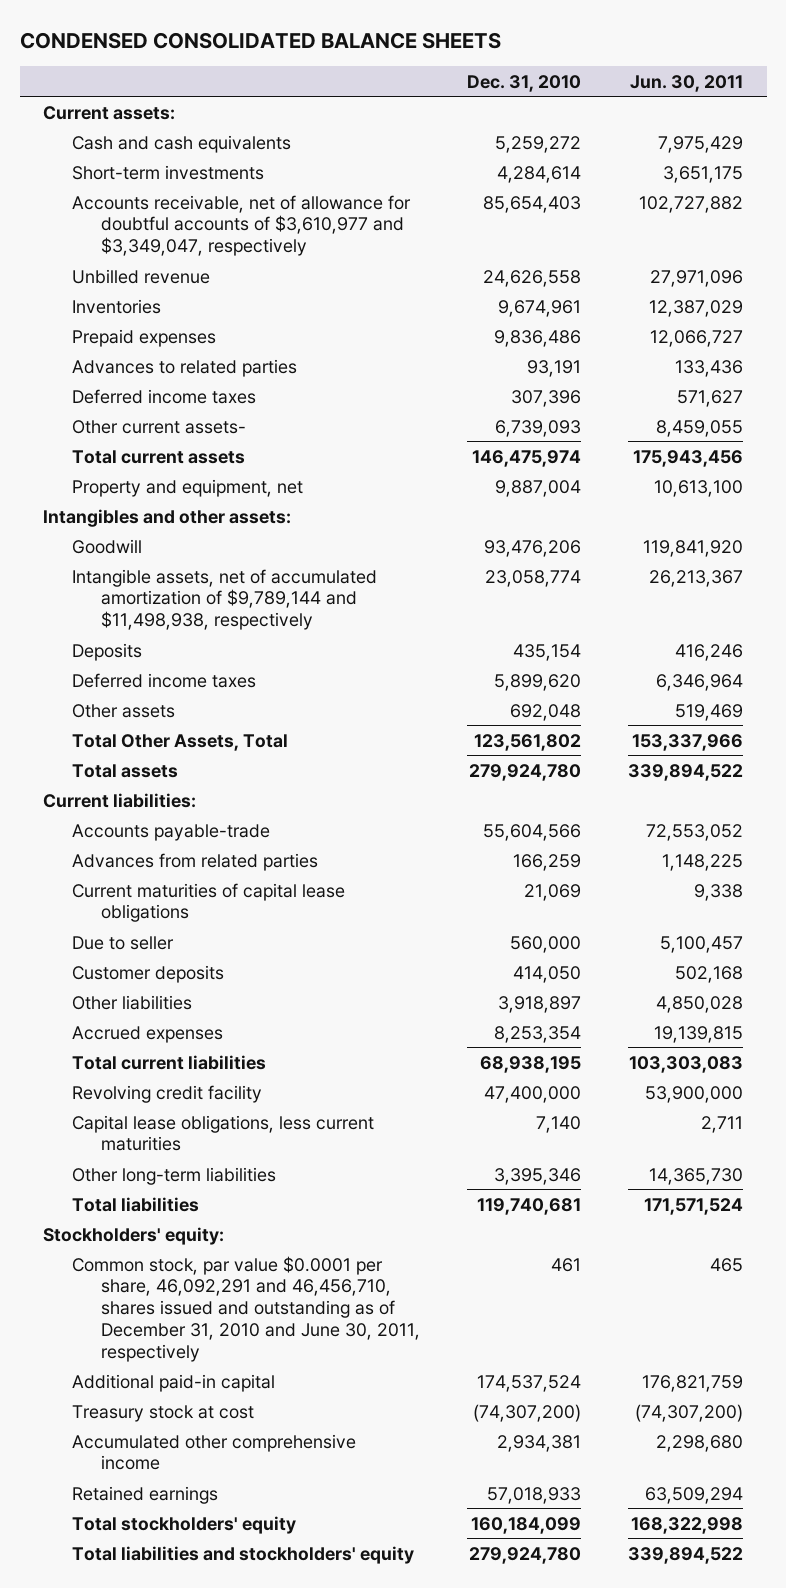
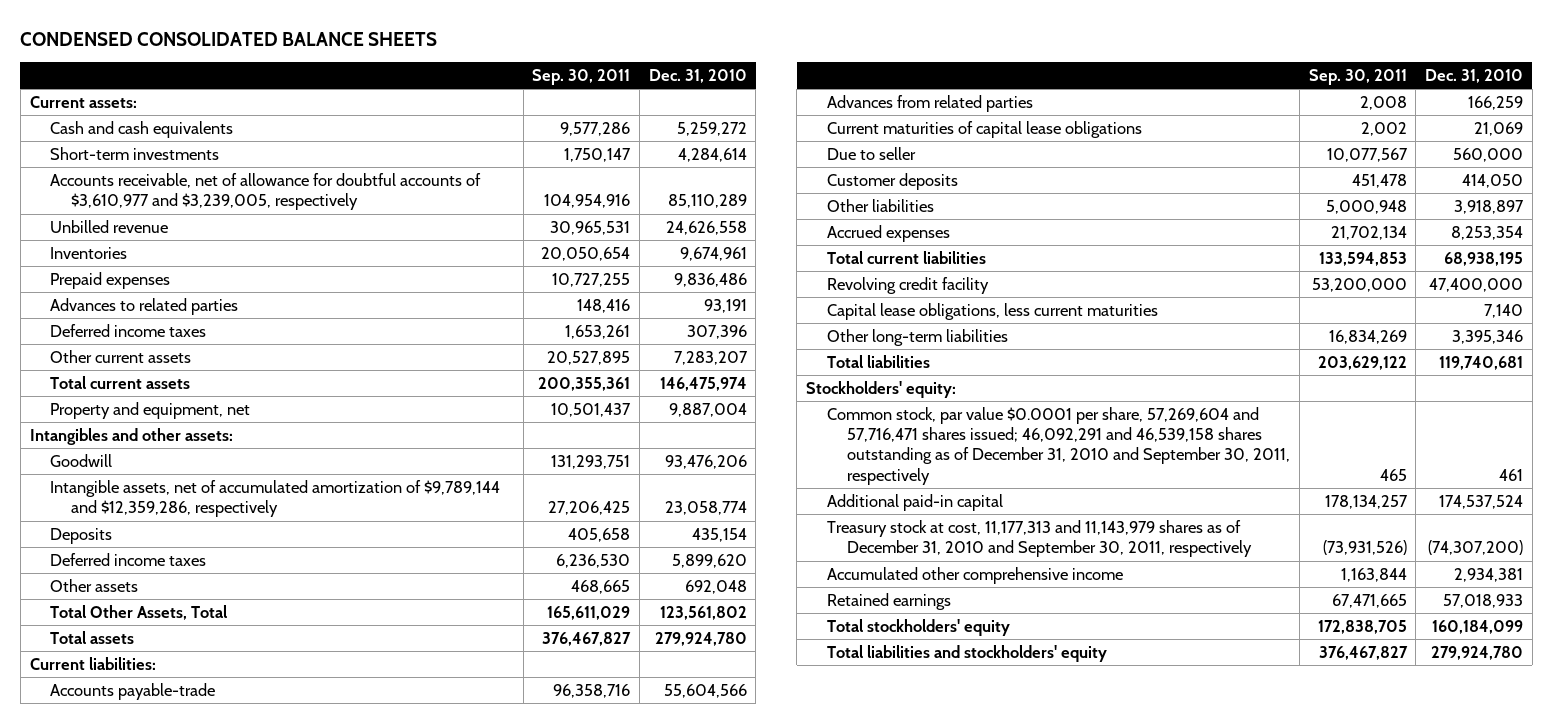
[630,74,744,92] Jun. 30, 2011 -> none
none -> [532,69,631,86] Sep. 30, 2011
[71,194,411,257] Accounts receivable, net of allowance for doubtful accounts of $3,610,977 and $3,349,047, respectively -> [50,172,482,211] Accounts receivable, net of allowance for doubtful accounts of $3,610,977 and $3,239,005, respectively
[483,195,582,213] 85,654,403 -> [667,194,747,209] 85,110,289
[71,419,246,434] Other current assets- -> [50,349,192,363] Other current assets
[495,419,582,437] 6,739,093 -> [673,350,748,365] 7,283,207
[71,568,377,631] Intangible assets, net of accumulated amortization of $9,789,144 and $11,498,938, respectively -> [50,479,501,518] Intangible assets, net of accumulated amortization of $9,789,144 and $12,359,286, respectively
[71,1255,420,1362] Common stock, par value $0.0001 per share, 46,092,291 and 46,456,710, shares issued and outstanding as of December 31, 2010 and June 30, 2011, respectively -> [826,406,1291,485] Common stock, par value $0.0001 per share, 57,269,604 and 57,716,471 shares issued; 46,092,291 and 46,539,158 shares outstanding as of December 31, 2010 and September 30, 2011, respectively
[71,1404,254,1422] Treasury stock at cost -> [826,519,1253,558] Treasury stock at cost, 11,177,313 and 11,143,979 shares as of December 31, 2010 and September 30, 2011, respectively

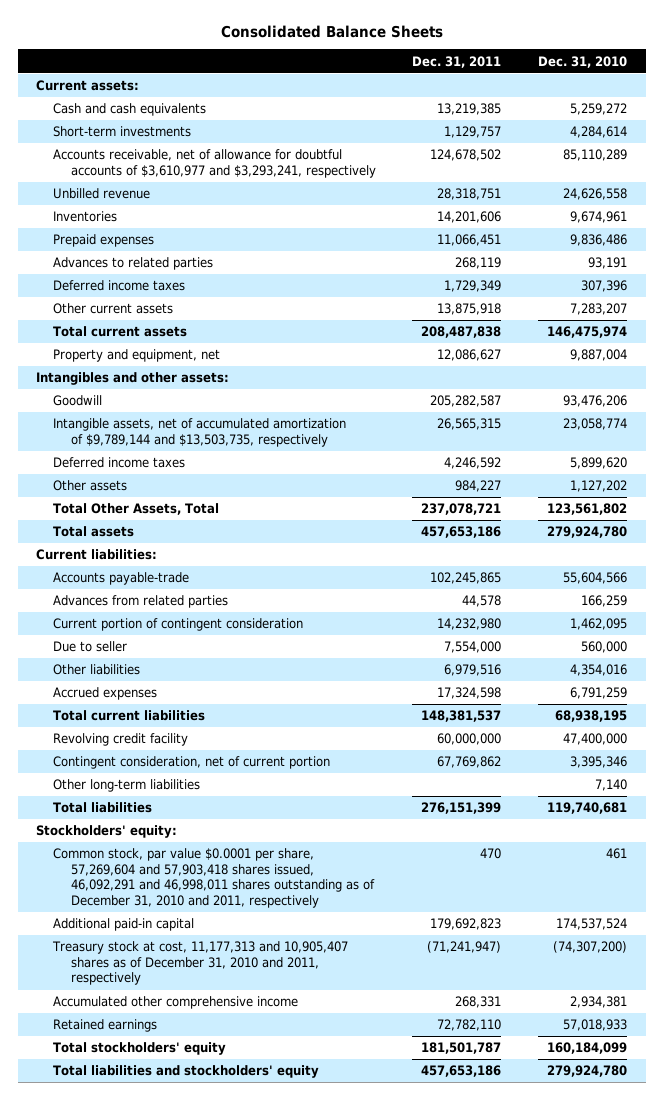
[20,31,438,46] CONDENSED CONSOLIDATED BALANCE SHEETS -> [220,24,443,38] Consolidated Balance Sheets
[532,69,631,86] Sep. 30, 2011 -> none
none -> [412,55,502,68] Dec. 31, 2011
[50,172,482,211] Accounts receivable, net of allowance for doubtful accounts of $3,610,977 and $3,239,005, respectively -> [53,149,376,178] Accounts receivable, net of allowance for doubtful accounts of $3,610,977 and $3,293,241, respectively
[50,527,113,544] Deposits -> none
[50,479,501,518] Intangible assets, net of accumulated amortization of $9,789,144 and $12,359,286, respectively -> [53,418,347,447] Intangible assets, net of accumulated amortization of $9,789,144 and $13,503,735, respectively
[684,579,747,594] 692,048 -> [570,480,628,493] 1,127,202
[826,120,1142,138] Current maturities of capital lease obligations -> none
none -> [53,618,304,632] Current portion of contingent consideration
[826,172,958,190] Customer deposits -> none
[1454,199,1525,214] 3,918,897 -> [570,664,628,677] 4,354,016
[1451,225,1524,240] 8,253,354 -> [570,687,628,700] 6,791,259
[826,302,1158,320] Capital lease obligations, less current maturities -> none
none -> [53,756,331,770] Contingent consideration, net of current portion
[1452,329,1524,344] 3,395,346 -> [595,779,628,792] 7,140
[826,406,1291,485] Common stock, par value $0.0001 per share, 57,269,604 and 57,716,471 shares issued; 46,092,291 and 46,539,158 shares outstanding as of December 31, 2010 and September 30, 2011, respectively -> [53,848,375,908] Common stock, par value $0.0001 per share, 57,269,604 and 57,903,418 shares issued, 46,092,291 and 46,998,011 shares outstanding as of December 31, 2010 and 2011, respectively
[826,519,1253,558] Treasury stock at cost, 11,177,313 and 11,143,979 shares as of December 31, 2010 and September 30, 2011, respectively -> [52,941,349,986] Treasury stock at cost, 11,177,313 and 10,905,407 shares as of December 31, 2010 and 2011, respectively

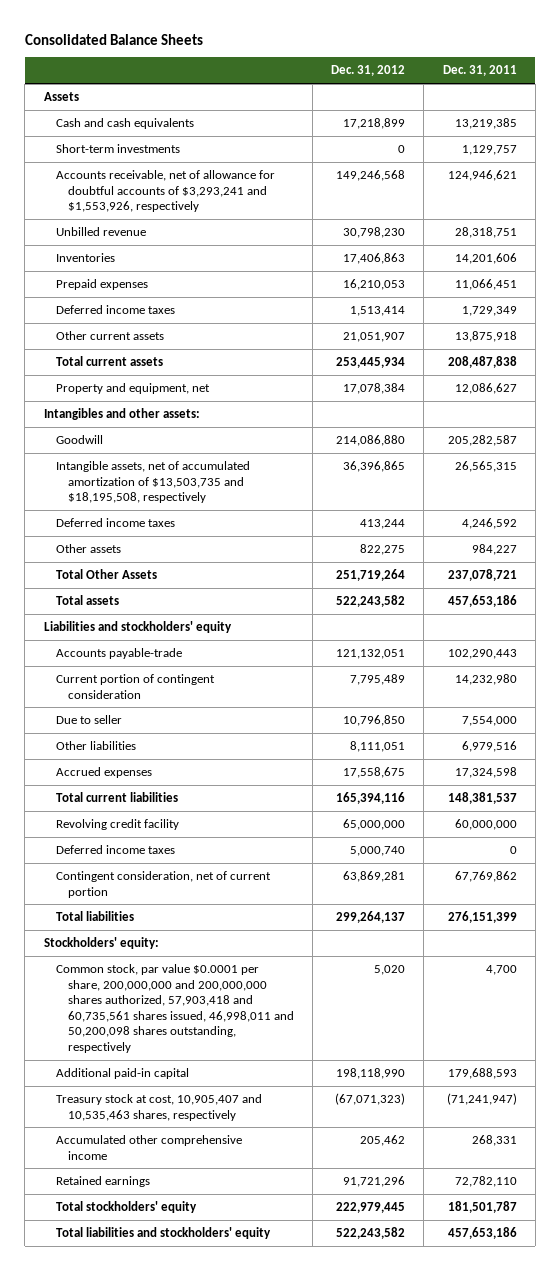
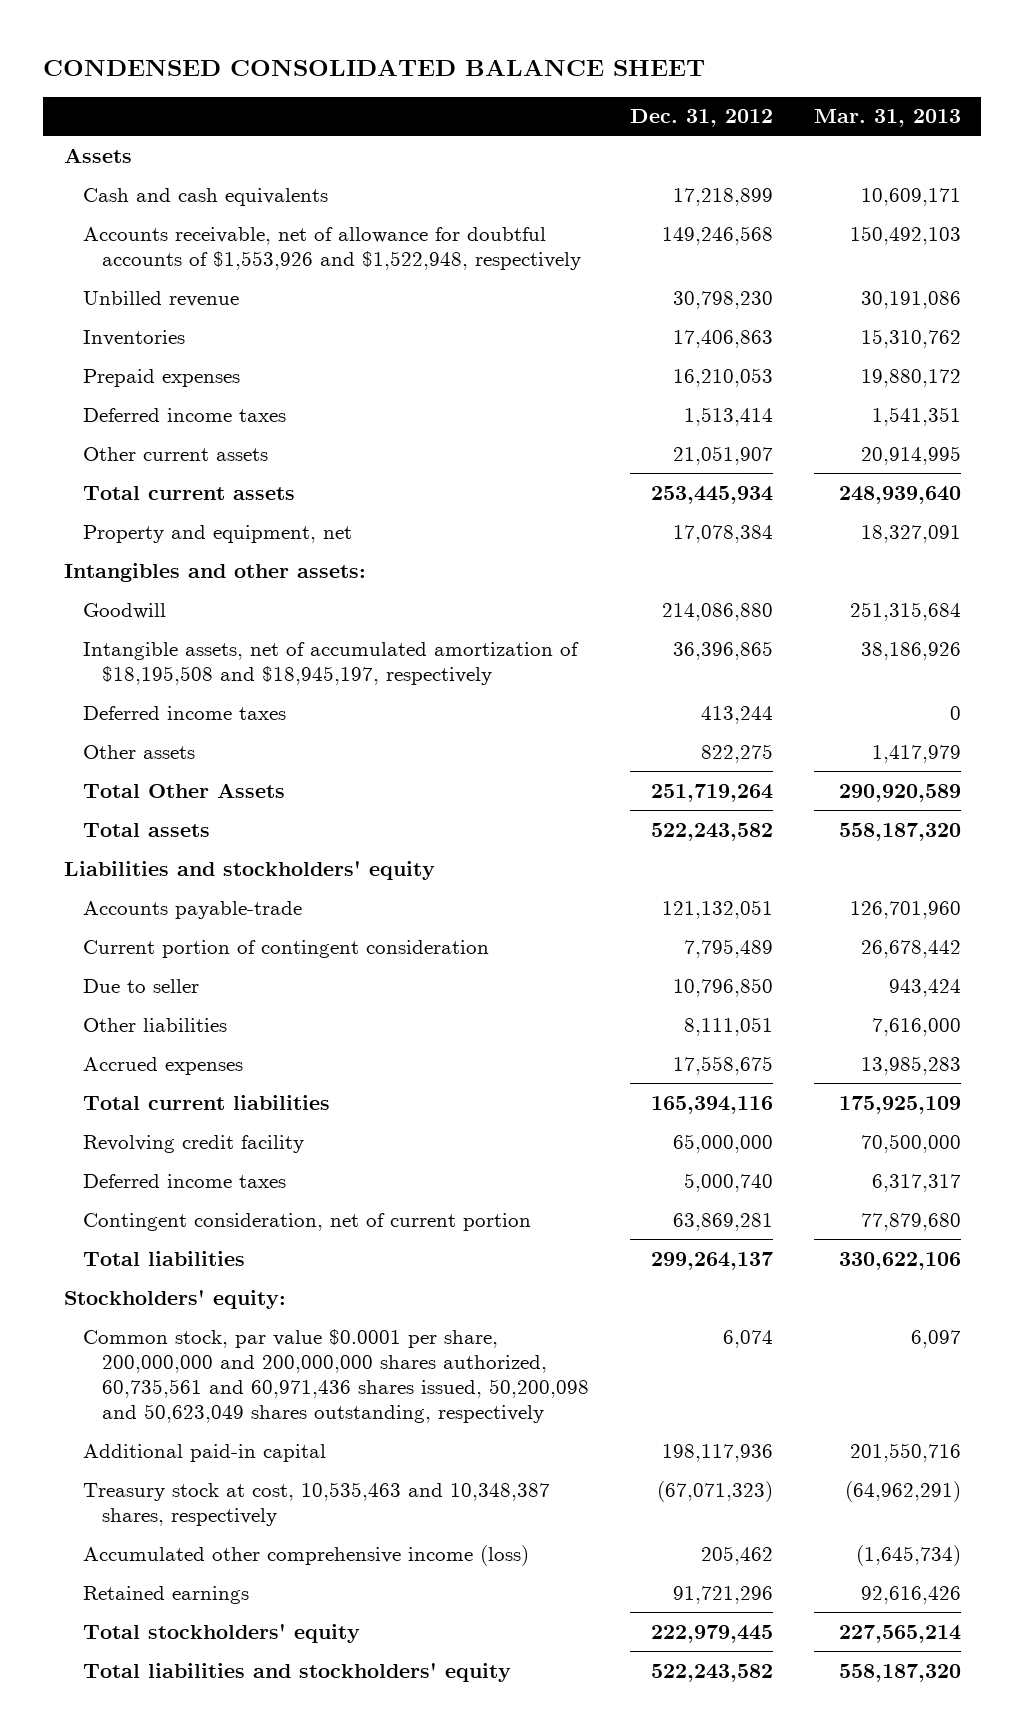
[24,33,203,45] Consolidated Balance Sheets -> [43,58,706,76] CONDENSED CONSOLIDATED BALANCE SHEET
[442,65,517,77] Dec. 31, 2011 -> none
none -> [813,109,961,128] Mar. 31, 2013
[55,143,180,153] Short-term investments -> none
[55,169,275,213] Accounts receivable, net of allowance for doubtful accounts of $3,293,241 and $1,553,926, respectively -> [82,226,582,270] Accounts receivable, net of allowance for doubtful accounts of $1,553,926 and $1,522,948, respectively
[55,460,250,504] Intangible assets, net of accumulated amortization of $13,503,735 and $18,195,508, respectively -> [82,641,579,685] Intangible assets, net of accumulated amortization of $18,195,508 and $18,945,197, respectively
[55,963,294,1053] Common stock, par value $0.0001 per share, 200,000,000 and 200,000,000 shares authorized, 57,903,418 and 60,735,561 shares issued, 46,998,011 and 50,200,098 shares outstanding, respectively -> [82,1328,590,1424] Common stock, par value $0.0001 per share, 200,000,000 and 200,000,000 shares authorized, 60,735,561 and 60,971,436 shares issued, 50,200,098 and 50,623,049 shares outstanding, respectively
[374,964,406,975] 5,020 -> [723,1329,774,1348] 6,074
[336,1067,406,1079] 198,118,990 -> [662,1443,774,1462] 198,117,936
[55,1093,262,1121] Treasury stock at cost, 10,905,407 and 10,535,463 shares, respectively -> [82,1481,550,1526] Treasury stock at cost, 10,535,463 and 10,348,387 shares, respectively
[55,1134,242,1160] Accumulated other comprehensive income -> [82,1544,529,1566] Accumulated other comprehensive income (loss)

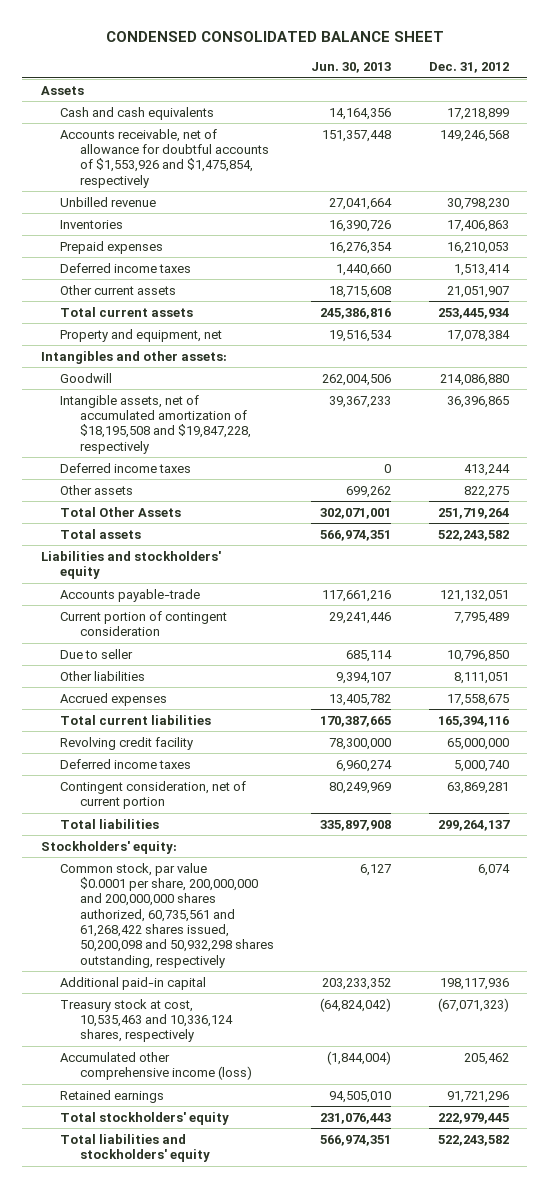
[813,109,961,128] Mar. 31, 2013 -> none
none -> [311,62,392,74] Jun. 30, 2013
[82,226,582,270] Accounts receivable, net of allowance for doubtful accounts of $1,553,926 and $1,522,948, respectively -> [60,128,269,188] Accounts receivable, net of allowance for doubtful accounts of $1,553,926 and $1,475,854, respectively
[82,641,579,685] Intangible assets, net of accumulated amortization of $18,195,508 and $18,945,197, respectively -> [60,394,251,454] Intangible assets, net of accumulated amortization of $18,195,508 and $19,847,228, respectively
[82,1328,590,1424] Common stock, par value $0.0001 per share, 200,000,000 and 200,000,000 shares authorized, 60,735,561 and 60,971,436 shares issued, 50,200,098 and 50,623,049 shares outstanding, respectively -> [60,862,274,968] Common stock, par value $0.0001 per share, 200,000,000 and 200,000,000 shares authorized, 60,735,561 and 61,268,422 shares issued, 50,200,098 and 50,932,298 shares outstanding, respectively
[82,1481,550,1526] Treasury stock at cost, 10,535,463 and 10,348,387 shares, respectively -> [60,998,233,1043] Treasury stock at cost, 10,535,463 and 10,336,124 shares, respectively

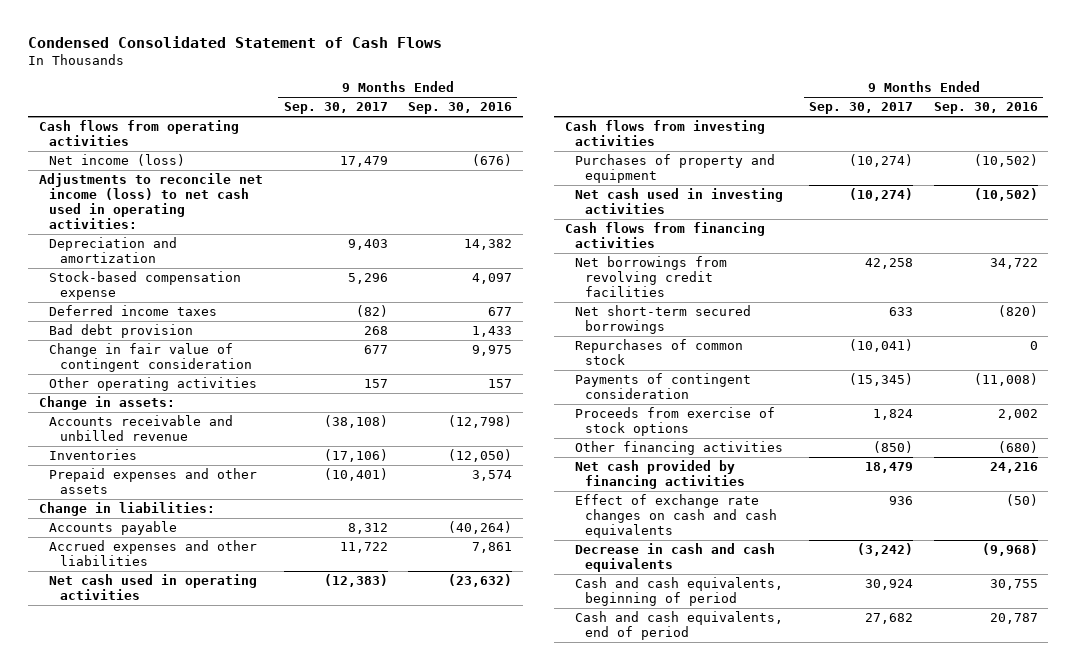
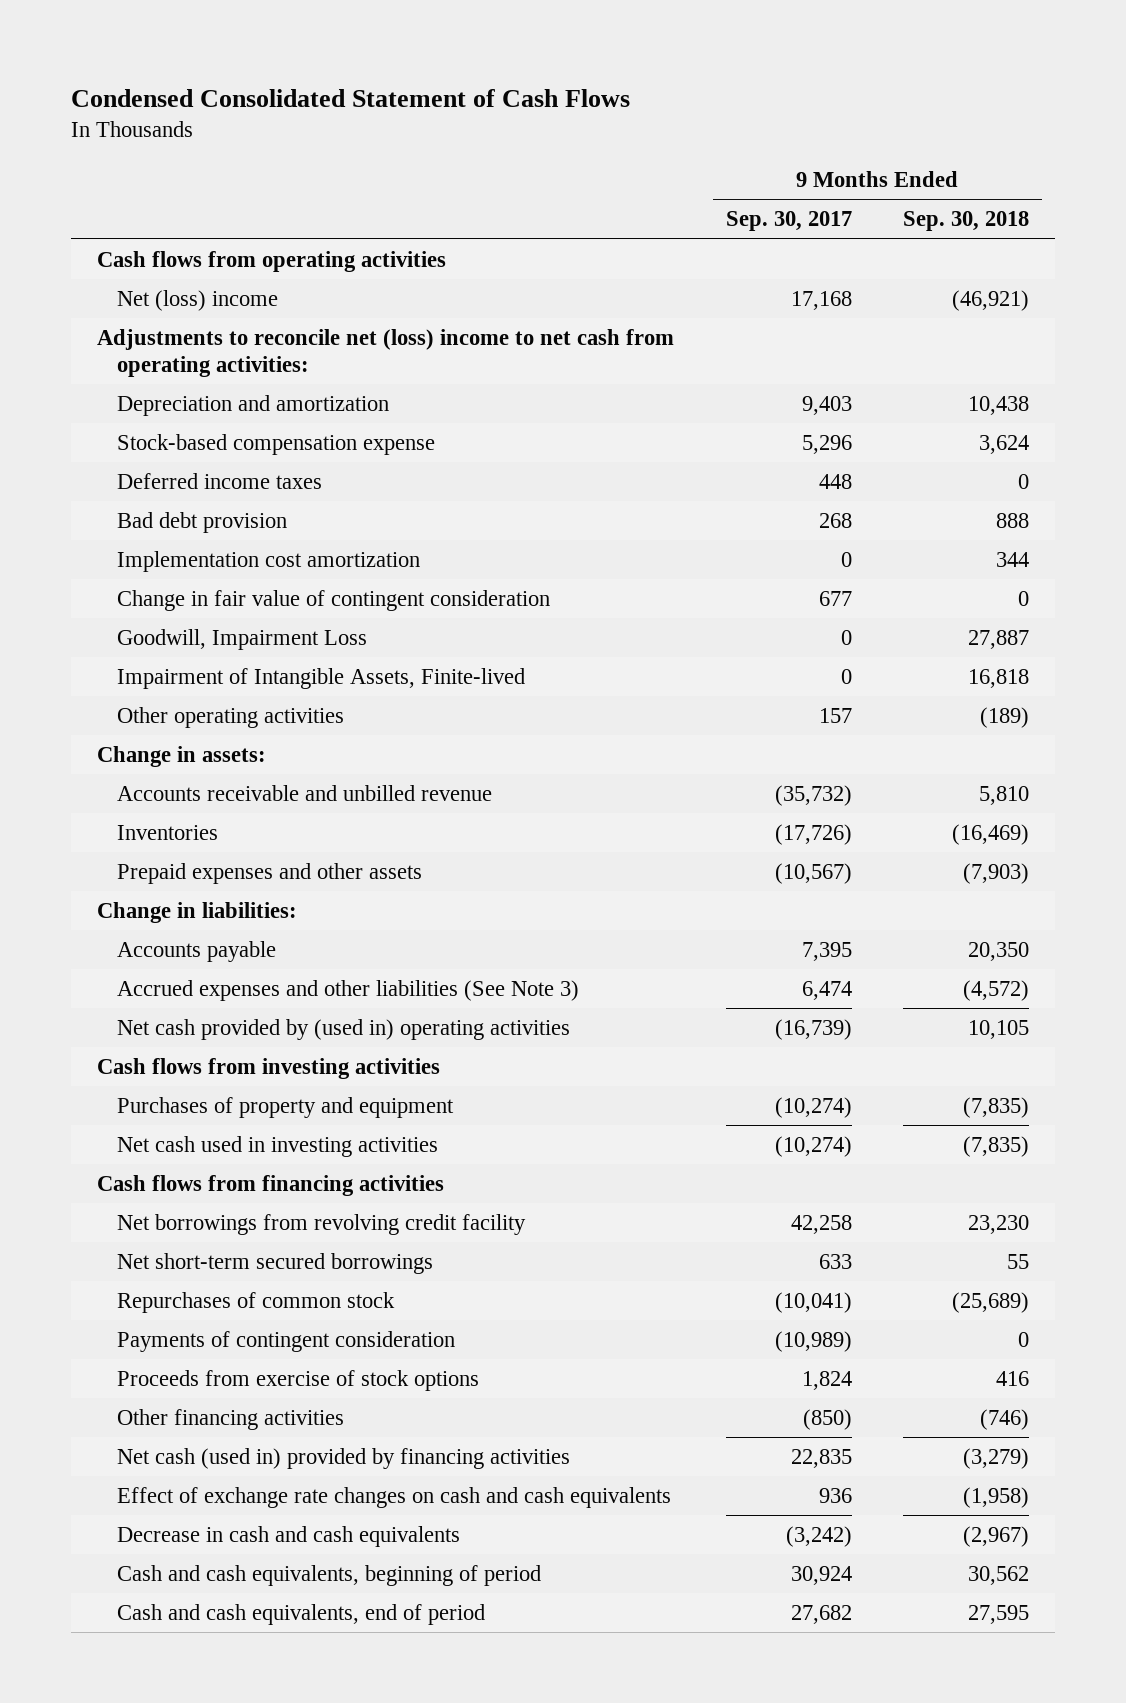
[408,102,513,115] Sep. 30, 2016 -> none
none -> [902,211,1029,232] Sep. 30, 2018
[49,154,186,167] Net income (loss) -> [117,290,279,312] Net (loss) income
[339,156,388,168] 17,479 -> [790,291,852,311] 17,168
[38,173,263,230] Adjustments to reconcile net income (loss) to net cash used in operating activities: -> [97,329,675,377] Adjustments to reconcile net (loss) income to net cash from operating activities:
[355,305,388,318] (82) -> [818,474,852,490] 448
none -> [117,551,421,573] Implementation cost amortization
none -> [117,629,368,651] Goodwill, Impairment Loss
none -> [117,668,526,690] Impairment of Intangible Assets, Finite-lived
[323,415,388,429] (38,108) -> [774,785,852,807] (35,732)
[323,449,388,463] (17,106) -> [774,824,852,846] (17,726)
[323,468,388,482] (10,401) -> [774,863,852,885] (10,567)
[347,523,388,535] 8,312 -> [801,942,852,962] 7,395
[49,540,258,567] Accrued expenses and other liabilities -> [117,980,580,1002] Accrued expenses and other liabilities (See Note 3)
[339,542,388,554] 11,722 -> [801,981,852,1001] 6,474
[49,574,258,601] Net cash used in operating activities -> [117,1019,571,1041] Net cash provided by (used in) operating activities
[323,574,388,588] (12,383) -> [774,1019,852,1041] (16,739)
[575,256,728,298] Net borrowings from revolving credit facilities -> [117,1214,527,1236] Net borrowings from revolving credit facility
[849,373,914,387] (15,345) -> [774,1331,852,1353] (10,989)
[575,460,746,490] Net cash provided by financing activities -> [117,1448,571,1470] Net cash (used in) provided by financing activities
[865,462,914,474] 18,479 -> [790,1449,852,1469] 22,835

